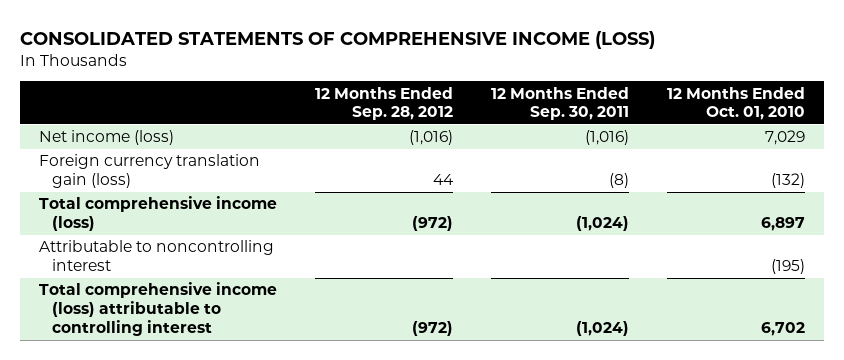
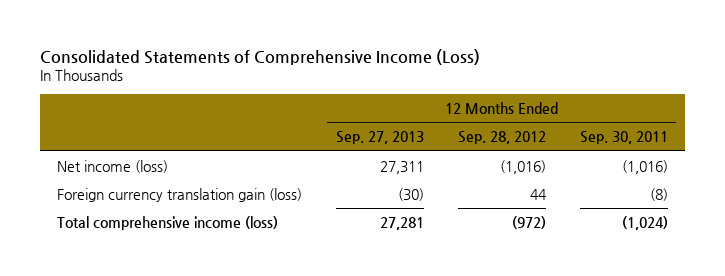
[20,30,656,49] CONSOLIDATED STATEMENTS OF COMPREHENSIVE INCOME (LOSS) -> [39,48,480,65] Consolidated Statements of Comprehensive Income (Loss)
[666,86,805,121] 12 Months Ended Oct. 01, 2010 -> none
none -> [335,131,424,145] Sep. 27, 2013
[39,240,275,272] Attributable to noncontrolling interest -> none
[39,282,278,337] Total comprehensive income (loss) attributable to controlling interest -> none

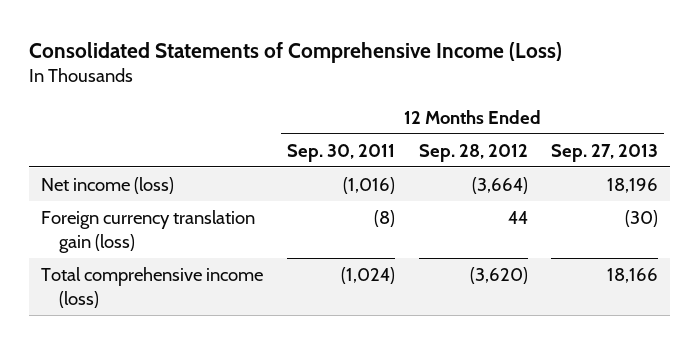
[379,160,424,174] 27,311 -> [607,177,659,193] 18,196
[499,159,546,174] (1,016) -> [471,176,528,194] (3,664)
[379,216,424,230] 27,281 -> [607,267,659,283] 18,166
[511,215,546,229] (972) -> [469,266,528,284] (3,620)

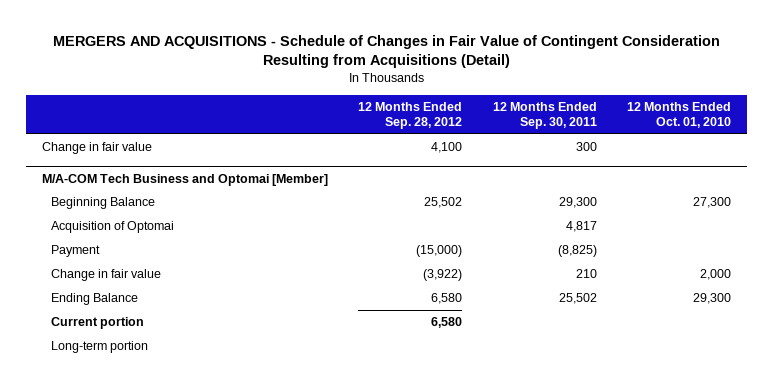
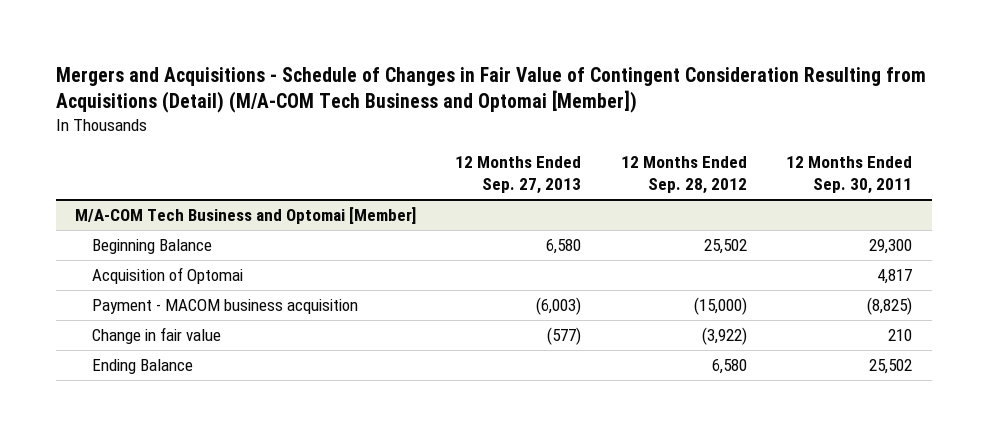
[52,34,720,69] MERGERS AND ACQUISITIONS - Schedule of Changes in Fair Value of Contingent Consideration Resulting from Acquisitions (Detail) -> [55,66,926,113] Mergers and Acquisitions - Schedule of Changes in Fair Value of Contingent Consideration Resulting from Acquisitions (Detail) (M/A-COM Tech Business and Optomai [Member])
[627,101,732,129] 12 Months Ended Oct. 01, 2010 -> none
none -> [455,156,582,195] 12 Months Ended Sep. 27, 2013
[41,142,152,155] Change in fair value -> none
[51,245,101,258] Payment -> [91,298,358,314] Payment - MACOM business acquisition
[51,317,145,330] Current portion -> none
[51,341,149,354] Long-term portion -> none

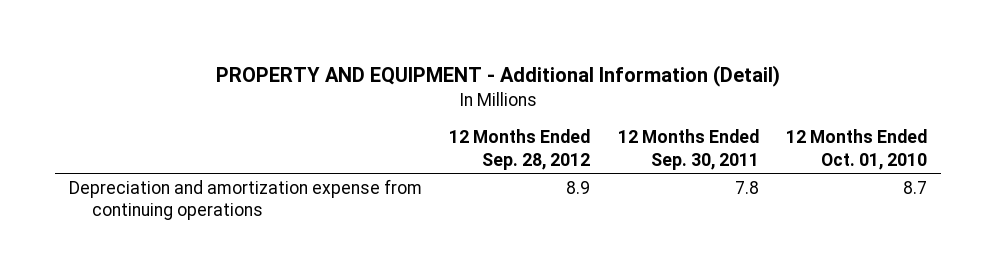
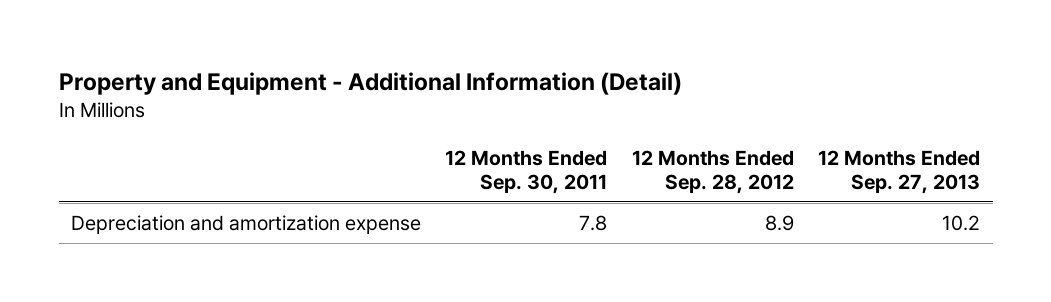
[215,65,780,88] PROPERTY AND EQUIPMENT - Additional Information (Detail) -> [58,72,682,96] Property and Equipment - Additional Information (Detail)
[786,129,928,170] 12 Months Ended Oct. 01, 2010 -> none
none -> [818,149,981,195] 12 Months Ended Sep. 27, 2013
[68,179,422,221] Depreciation and amortization expense from continuing operations -> [70,215,421,235] Depreciation and amortization expense

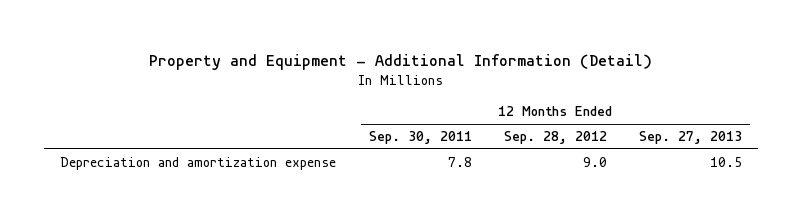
[764,215,794,232] 8.9 -> [582,157,607,168] 9.0
[942,215,981,232] 10.2 -> [710,157,743,168] 10.5

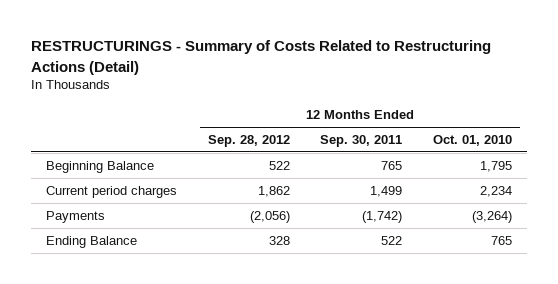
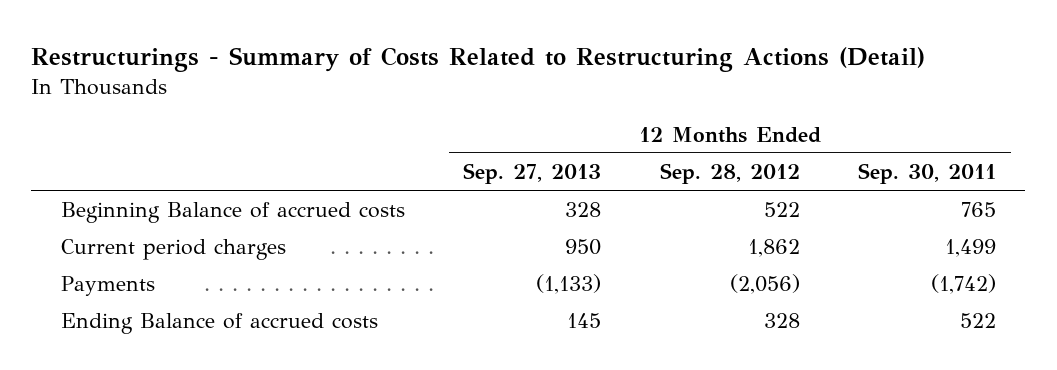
[30,40,491,75] RESTRUCTURINGS - Summary of Costs Related to Restructuring Actions (Detail) -> [31,46,926,72] Restructurings - Summary of Costs Related to Restructuring Actions (Detail)
[432,134,512,146] Oct. 01, 2010 -> none
none -> [463,163,602,185] Sep. 27, 2013
[46,160,155,173] Beginning Balance -> [60,202,405,224] Beginning Balance of accrued costs
[46,235,138,248] Ending Balance -> [60,313,378,335] Ending Balance of accrued costs

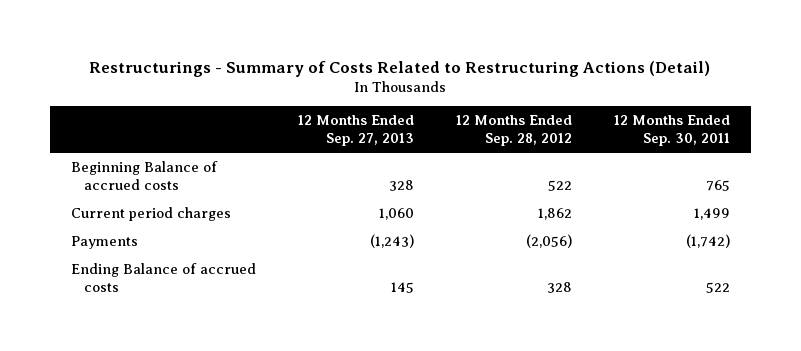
[565,239,602,256] 950 -> [379,207,415,220] 1,060
[536,274,602,295] (1,133) -> [370,233,415,248] (1,243)

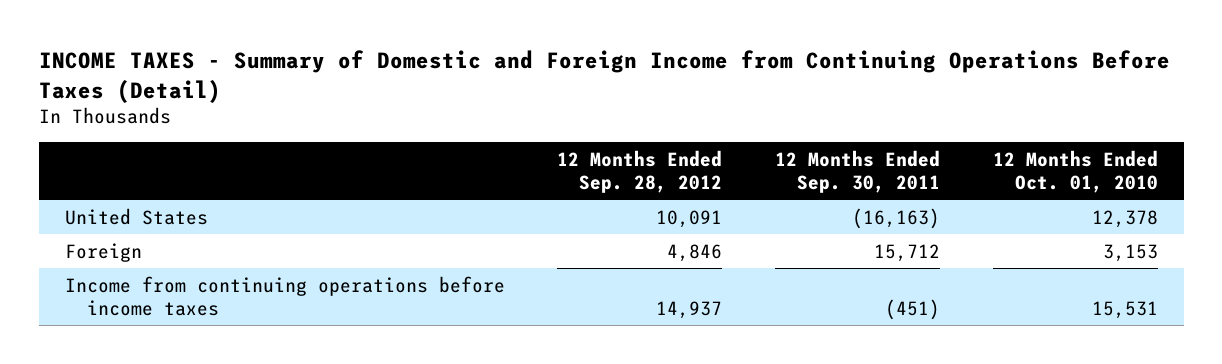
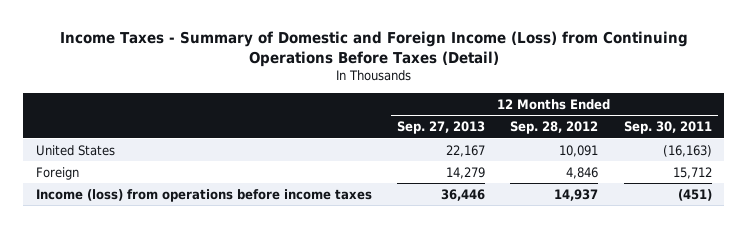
[38,50,1170,103] INCOME TAXES - Summary of Domestic and Foreign Income from Continuing Operations Before Taxes (Detail) -> [59,31,688,68] Income Taxes - Summary of Domestic and Foreign Income (Loss) from Continuing Operations Before Taxes (Detail)
[992,149,1158,193] 12 Months Ended Oct. 01, 2010 -> none
none -> [397,121,486,135] Sep. 27, 2013
[64,275,505,316] Income from continuing operations before income taxes -> [35,188,372,202] Income (loss) from operations before income taxes

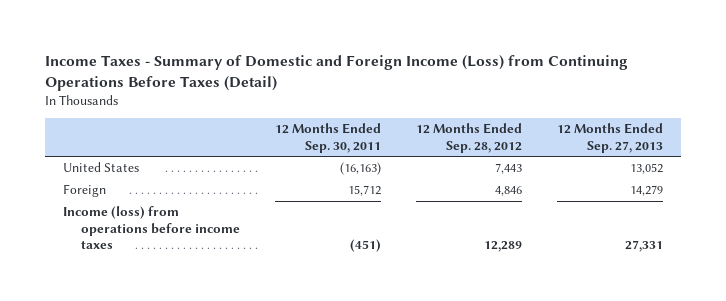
[446,144,486,157] 22,167 -> [630,163,664,175] 13,052
[559,144,599,157] 10,091 -> [495,163,523,175] 7,443
[441,188,486,201] 36,446 -> [625,240,664,253] 27,331
[554,188,599,201] 14,937 -> [484,241,523,253] 12,289

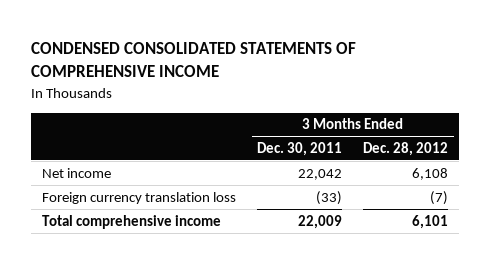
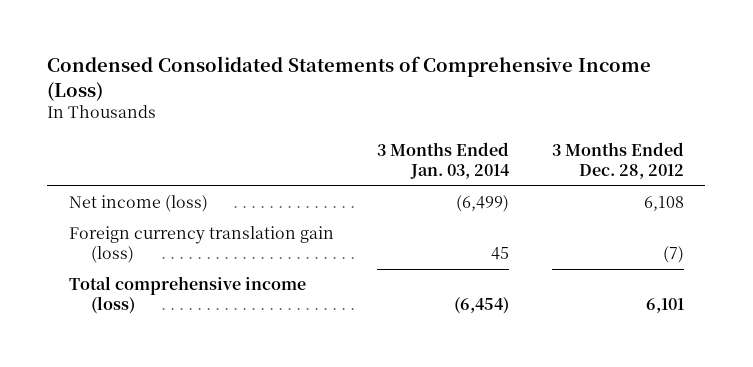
[30,42,356,78] CONDENSED CONSOLIDATED STATEMENTS OF COMPREHENSIVE INCOME -> [47,56,652,101] Condensed Consolidated Statements of Comprehensive Income (Loss)
[256,141,342,156] Dec. 30, 2011 -> none
none -> [376,141,510,179] 3 Months Ended Jan. 03, 2014
[41,167,111,178] Net income -> [68,195,208,213] Net income (loss)
[41,191,236,204] Foreign currency translation loss -> [68,226,334,264] Foreign currency translation gain (loss)
[41,214,221,229] Total comprehensive income -> [68,276,306,315] Total comprehensive income (loss)

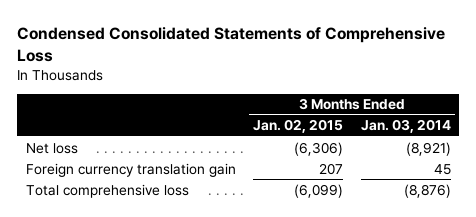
[47,56,652,101] Condensed Consolidated Statements of Comprehensive Income (Loss) -> [16,26,445,62] Condensed Consolidated Statements of Comprehensive Loss
[551,141,684,179] 3 Months Ended Dec. 28, 2012 -> none
none -> [253,119,344,134] Jan. 02, 2015
[68,195,208,213] Net income (loss) -> [25,142,78,154] Net loss
[455,195,509,213] (6,499) -> [405,141,451,156] (8,921)
[68,226,334,264] Foreign currency translation gain (loss) -> [25,162,236,177] Foreign currency translation gain
[68,276,306,315] Total comprehensive income (loss) -> [25,183,189,198] Total comprehensive loss
[453,297,509,315] (6,454) -> [403,183,451,198] (8,876)

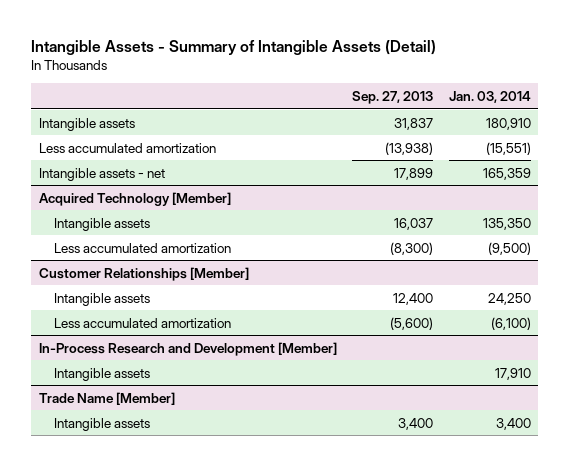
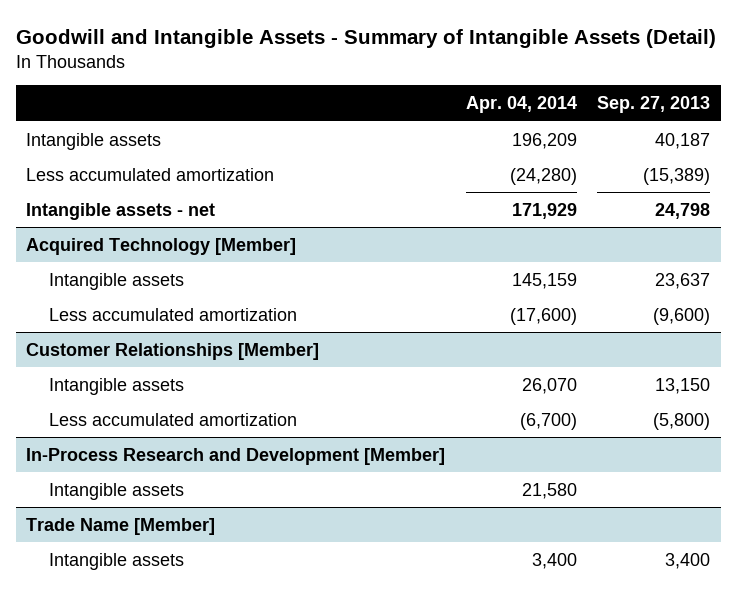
[31,40,437,56] Intangible Assets - Summary of Intangible Assets (Detail) -> [15,28,716,48] Goodwill and Intangible Assets - Summary of Intangible Assets (Detail)
[448,91,531,104] Jan. 03, 2014 -> none
none -> [465,96,577,114] Apr. 04, 2014
[394,117,434,130] 31,837 -> [655,132,711,149] 40,187
[385,141,434,155] (13,938) -> [643,167,711,185] (15,389)
[394,167,434,180] 17,899 -> [655,202,711,219] 24,798
[394,217,434,230] 16,037 -> [655,272,711,289] 23,637
[390,241,434,255] (8,300) -> [653,307,711,325] (9,600)
[393,292,434,305] 12,400 -> [655,377,711,394] 13,150
[390,316,434,330] (5,600) -> [653,412,711,430] (5,800)

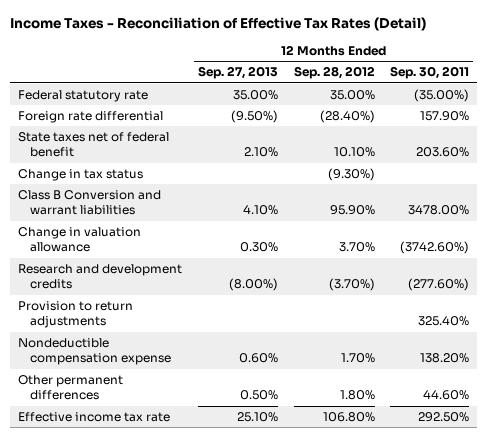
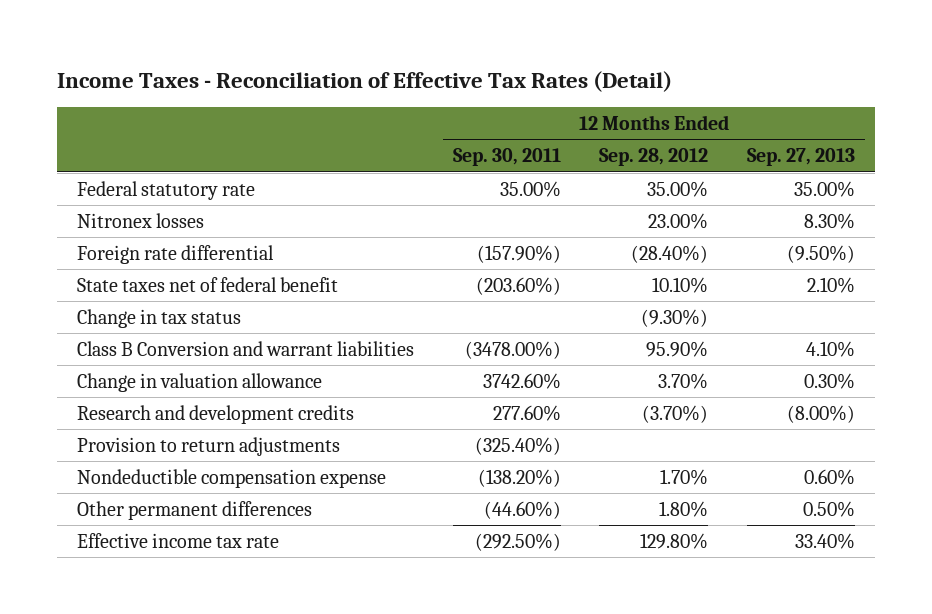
[414,89,470,103] (35.00%) -> [499,180,561,197] 35.00%
none -> [76,212,204,228] Nitronex losses
[420,111,470,122] 157.90% -> [476,244,561,263] (157.90%)
[416,147,470,158] 203.60% -> [475,276,561,295] (203.60%)
[408,205,470,216] 3478.00% -> [464,340,561,359] (3478.00%)
[400,241,470,255] (3742.60%) -> [482,372,561,389] 3742.60%
[408,278,470,292] (277.60%) -> [492,404,561,421] 277.60%
[418,316,470,327] 325.40% -> [474,436,561,455] (325.40%)
[420,353,470,364] 138.20% -> [477,468,561,487] (138.20%)
[423,390,470,401] 44.60% -> [483,500,561,519] (44.60%)
[236,412,278,423] 25.10% -> [795,532,856,549] 33.40%
[322,412,375,423] 106.80% -> [640,532,709,549] 129.80%
[418,412,470,423] 292.50% -> [474,532,561,551] (292.50%)

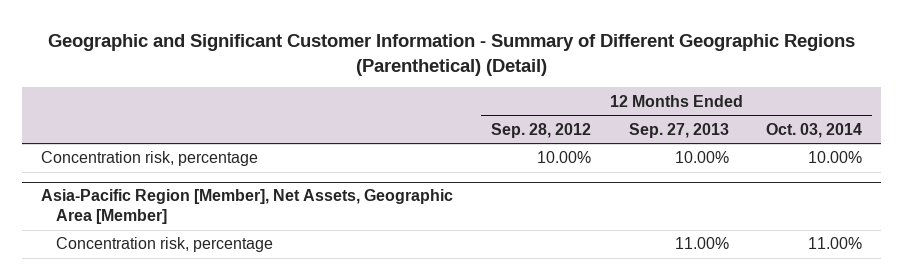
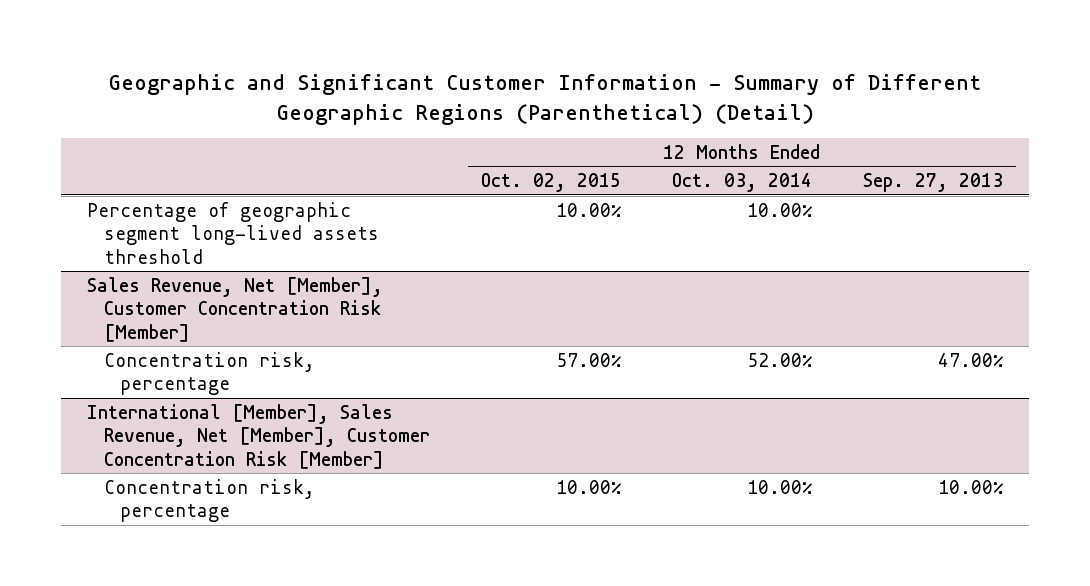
[490,122,591,138] Sep. 28, 2012 -> none
none -> [480,173,621,193] Oct. 02, 2015
none -> [86,201,379,264] Percentage of geographic segment long-lived assets threshold
none -> [86,276,383,342] Sales Revenue, Net [Member], Customer Concentration Risk [Member]
none -> [103,351,315,396] Concentration risk, percentage
none -> [86,403,430,469] International [Member], Sales Revenue, Net [Member], Customer Concentration Risk [Member]
[40,189,453,225] Asia-Pacific Region [Member], Net Assets, Geographic Area [Member] -> none
[55,237,273,253] Concentration risk, percentage -> none

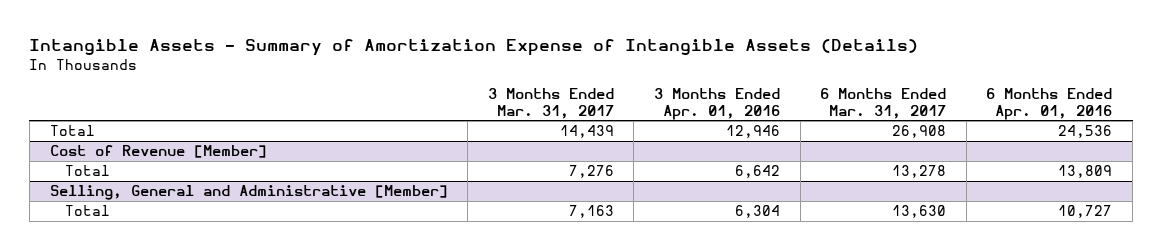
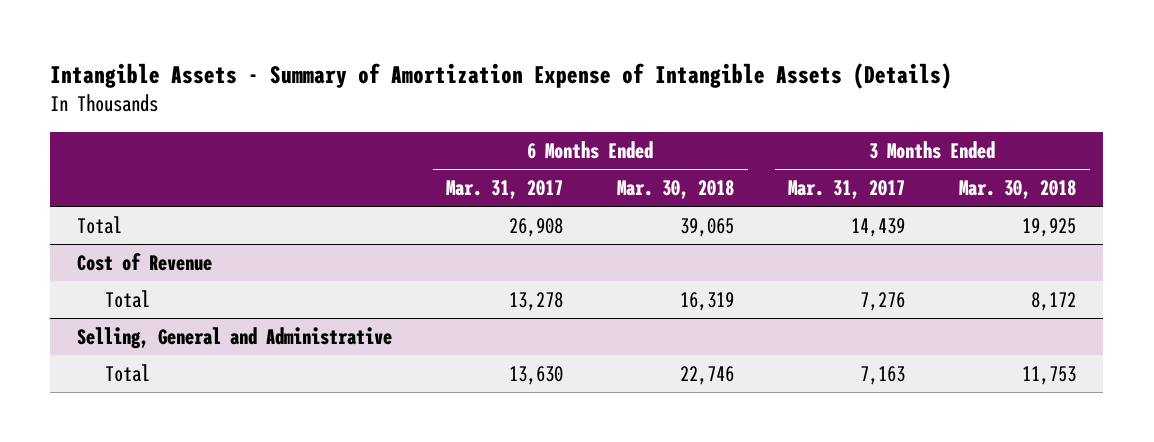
[653,88,780,120] 3 Months Ended Apr. 01, 2016 -> none
[986,88,1113,120] 6 Months Ended Apr. 01, 2016 -> none
none -> [617,179,735,199] Mar. 30, 2018
none -> [959,179,1077,199] Mar. 30, 2018
[49,145,267,159] Cost of Revenue [Member] -> [77,252,213,271] Cost of Revenue
[49,185,448,201] Selling, General and Administrative [Member] -> [77,326,393,349] Selling, General and Administrative

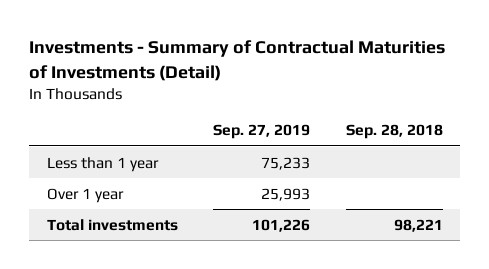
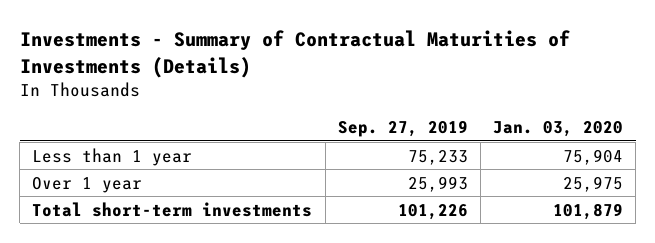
[29,40,446,81] Investments - Summary of Contractual Maturities of Investments (Detail) -> [19,30,570,78] Investments - Summary of Contractual Maturities of Investments (Details)
[345,124,443,140] Sep. 28, 2018 -> none
none -> [493,120,624,137] Jan. 03, 2020
[46,218,178,231] Total investments -> [32,201,313,217] Total short-term investments

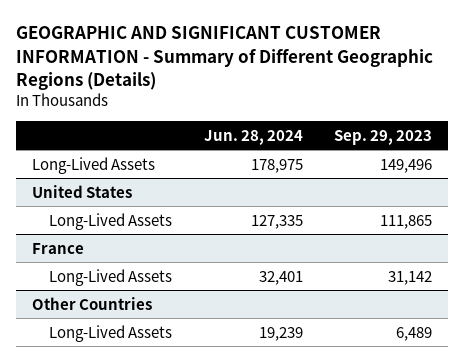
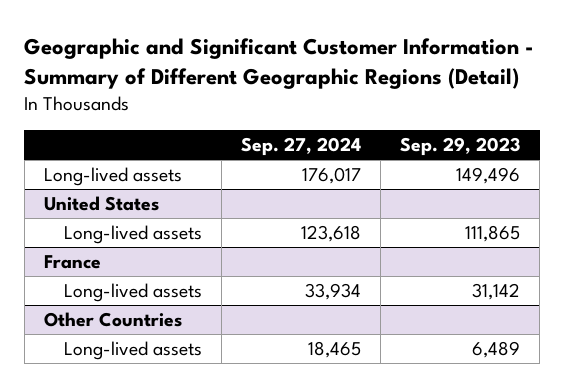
[16,26,434,90] GEOGRAPHIC AND SIGNIFICANT CUSTOMER INFORMATION - Summary of Different Geographic Regions (Details) -> [24,38,535,90] Geographic and Significant Customer Information - Summary of Different Geographic Regions (Detail)
[203,129,303,145] Jun. 28, 2024 -> none
none -> [240,136,361,156] Sep. 27, 2024
[32,156,156,174] Long-Lived Assets -> [43,167,182,187] Long-lived assets
[48,212,172,230] Long-Lived Assets -> [63,225,202,245] Long-lived assets
[48,268,172,286] Long-Lived Assets -> [63,283,202,303] Long-lived assets
[48,324,172,342] Long-Lived Assets -> [63,341,202,361] Long-lived assets

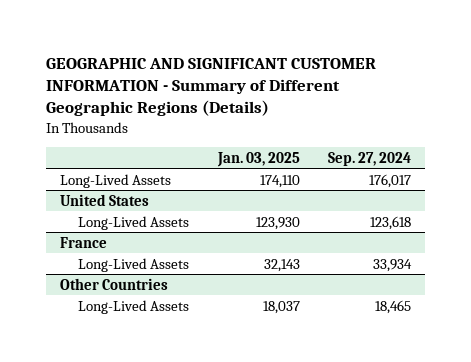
[24,38,535,90] Geographic and Significant Customer Information - Summary of Different Geographic Regions (Detail) -> [46,57,377,117] GEOGRAPHIC AND SIGNIFICANT CUSTOMER INFORMATION - Summary of Different Geographic Regions (Details)
[400,136,521,156] Sep. 29, 2023 -> none
none -> [216,151,300,167] Jan. 03, 2025
[43,167,182,187] Long-lived assets -> [60,173,172,188] Long-Lived Assets
[63,225,202,245] Long-lived assets -> [78,215,190,230] Long-Lived Assets
[63,283,202,303] Long-lived assets -> [78,257,190,272] Long-Lived Assets
[63,341,202,361] Long-lived assets -> [78,299,190,314] Long-Lived Assets

